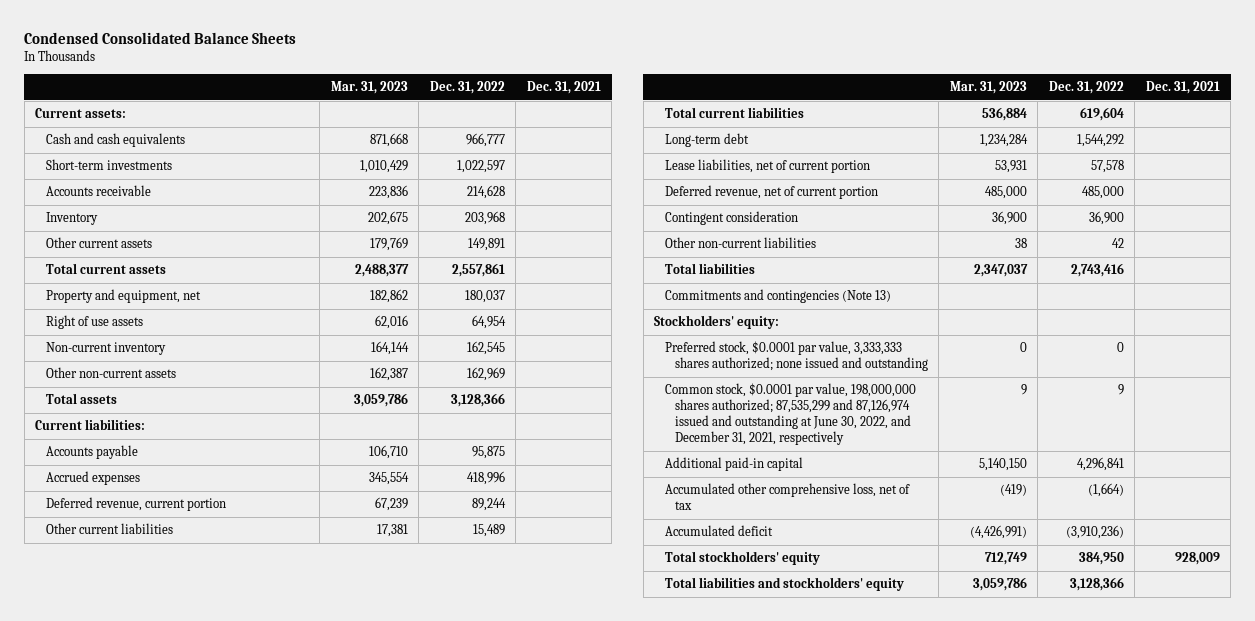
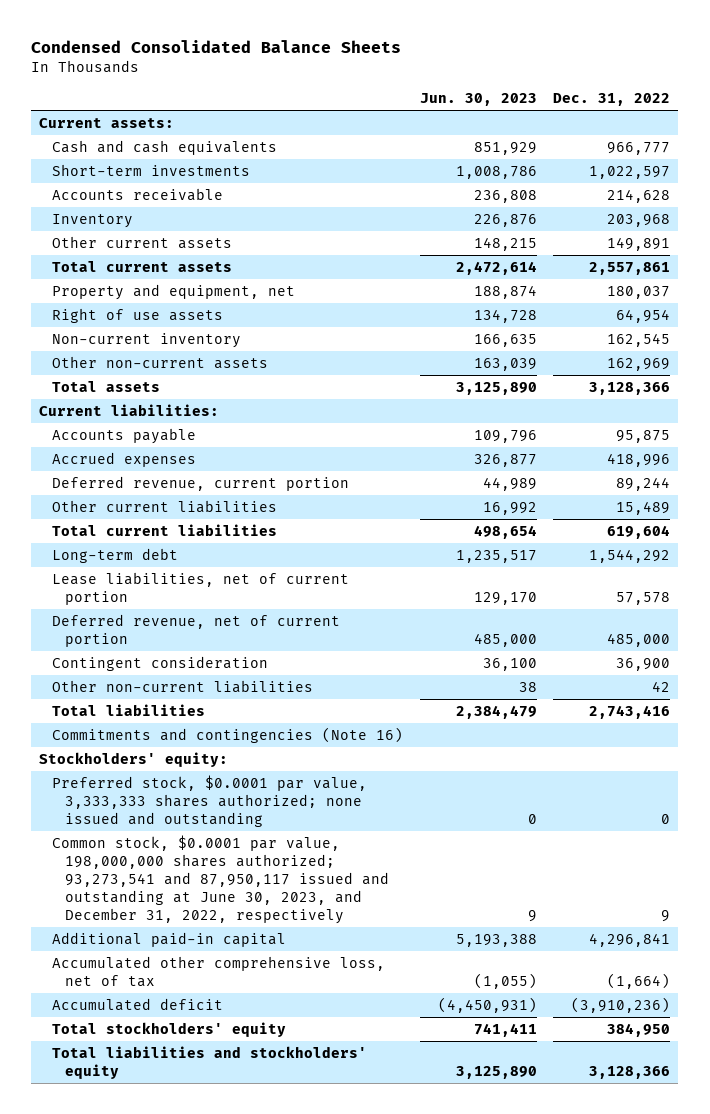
[330,81,408,95] Mar. 31, 2023 -> none
[526,81,601,95] Dec. 31, 2021 -> none
none -> [419,93,537,107] Jun. 30, 2023
[664,289,891,304] Commitments and contingencies (Note 13) -> [52,727,404,744] Commitments and contingencies (Note 16)
[664,383,916,446] Common stock, $0.0001 par value, 198,000,000 shares authorized; 87,535,299 and 87,126,974 issued and outstanding at June 30, 2022, and December 31, 2021, respectively -> [52,835,390,924] Common stock, $0.0001 par value, 198,000,000 shares authorized; 93,273,541 and 87,950,117 issued and outstanding at June 30, 2023, and December 31, 2022, respectively

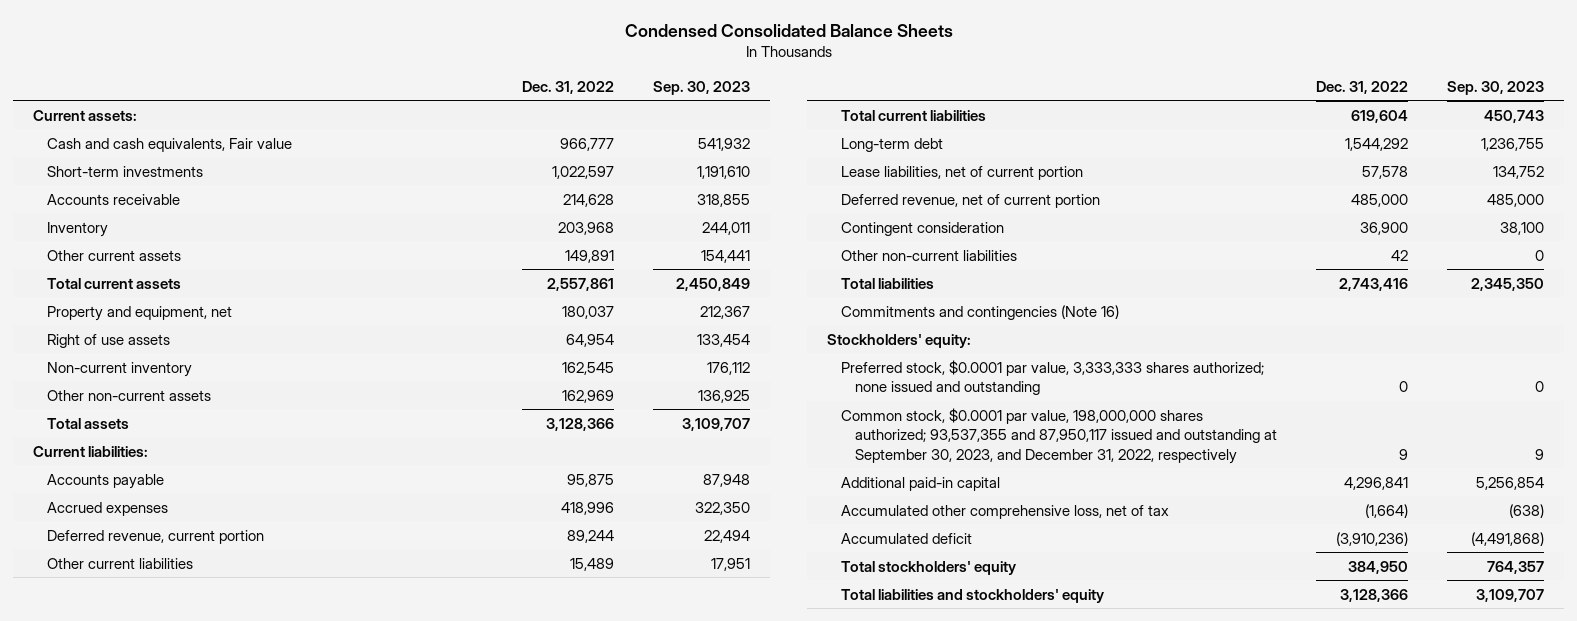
[419,93,537,107] Jun. 30, 2023 -> none
none -> [653,80,751,95] Sep. 30, 2023
[52,140,278,156] Cash and cash equivalents -> [46,137,292,152] Cash and cash equivalents, Fair value
[52,835,390,924] Common stock, $0.0001 par value, 198,000,000 shares authorized; 93,273,541 and 87,950,117 issued and outstanding at June 30, 2023, and December 31, 2022, respectively -> [841,407,1278,464] Common stock, $0.0001 par value, 198,000,000 shares authorized; 93,537,355 and 87,950,117 issued and outstanding at September 30, 2023, and December 31, 2022, respectively

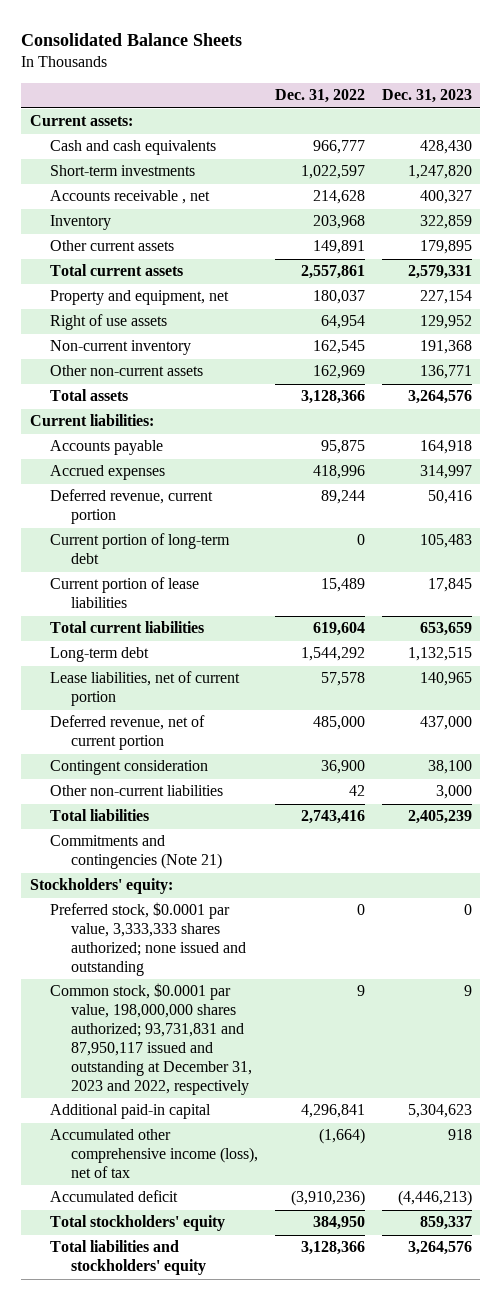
[624,23,953,37] Condensed Consolidated Balance Sheets -> [21,32,243,46] Consolidated Balance Sheets
[653,80,751,95] Sep. 30, 2023 -> none
none -> [381,89,472,104] Dec. 31, 2023
[46,137,292,152] Cash and cash equivalents, Fair value -> [50,140,217,156] Cash and cash equivalents
[46,193,180,205] Accounts receivable -> [50,190,211,205] Accounts receivable , net
none -> [50,533,231,565] Current portion of long-term debt
[46,557,193,569] Other current liabilities -> [50,577,200,609] Current portion of lease liabilities
[841,304,1120,320] Commitments and contingencies (Note 16) -> [50,835,222,870] Commitments and contingencies (Note 21)
[841,407,1278,464] Common stock, $0.0001 par value, 198,000,000 shares authorized; 93,537,355 and 87,950,117 issued and outstanding at September 30, 2023, and December 31, 2022, respectively -> [50,983,252,1095] Common stock, $0.0001 par value, 198,000,000 shares authorized; 93,731,831 and 87,950,117 issued and outstanding at December 31, 2023 and 2022, respectively
[841,504,1170,519] Accumulated other comprehensive loss, net of tax -> [50,1129,258,1179] Accumulated other comprehensive income (loss), net of tax

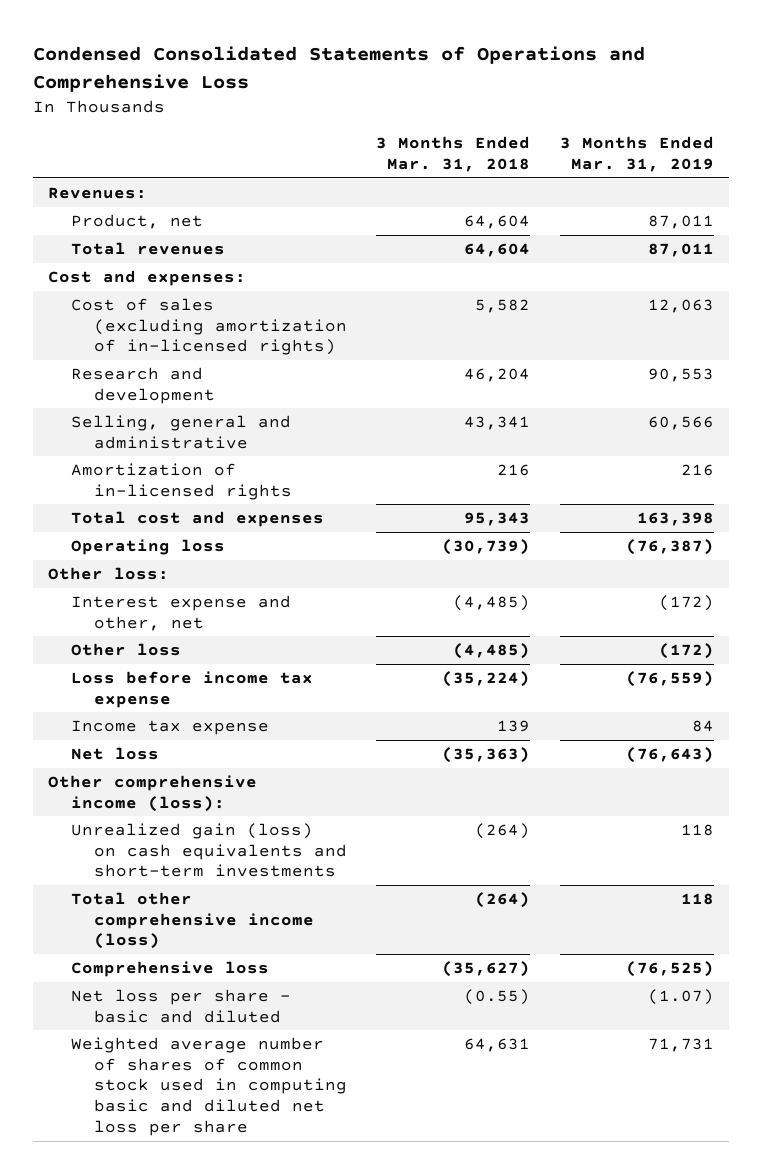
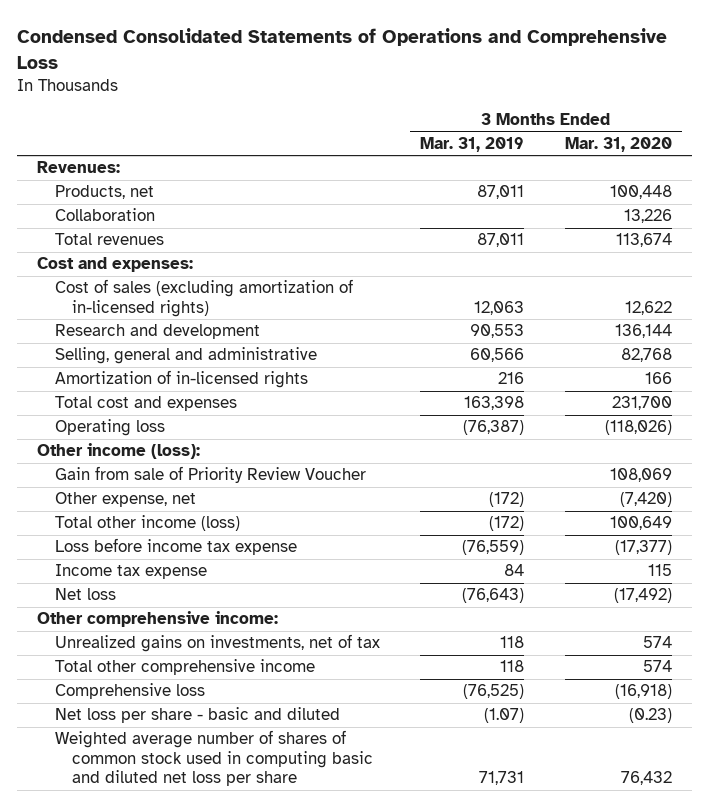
[376,136,531,173] 3 Months Ended Mar. 31, 2018 -> none
none -> [564,136,672,152] Mar. 31, 2020
[70,213,203,229] Product, net -> [54,185,154,200] Products, net
none -> [54,208,155,222] Collaboration
[47,566,169,580] Other loss: -> [37,443,201,460] Other income (loss):
none -> [54,466,366,484] Gain from sale of Priority Review Voucher
[70,594,291,631] Interest expense and other, net -> [54,492,196,508] Other expense, net
[70,642,181,656] Other loss -> [54,515,240,532] Total other income (loss)
[47,774,257,812] Other comprehensive income (loss): -> [37,611,279,628] Other comprehensive income:
[70,822,347,878] Unrealized gain (loss) on cash equivalents and short-term investments -> [54,634,380,653] Unrealized gains on investments, net of tax
[70,891,314,950] Total other comprehensive income (loss) -> [54,659,315,676] Total other comprehensive income

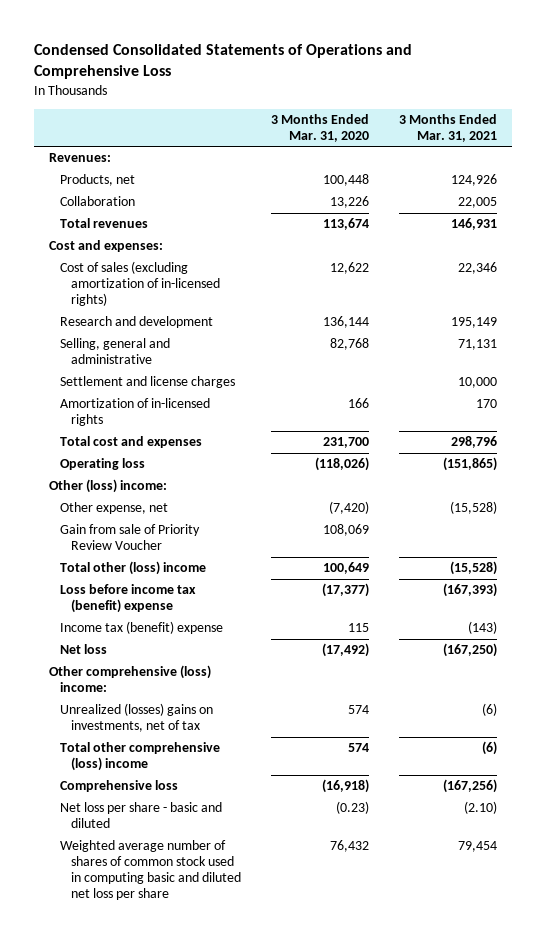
[420,136,525,152] Mar. 31, 2019 -> none
none -> [399,113,498,142] 3 Months Ended Mar. 31, 2021
none -> [59,376,235,389] Settlement and license charges
[37,443,201,460] Other income (loss): -> [48,479,167,494] Other (loss) income:
[54,466,366,484] Gain from sale of Priority Review Voucher -> [59,524,200,551] Gain from sale of Priority Review Voucher
[54,515,240,532] Total other income (loss) -> [59,561,206,576] Total other (loss) income
[54,538,297,556] Loss before income tax expense -> [59,584,196,614] Loss before income tax (benefit) expense
[54,564,207,580] Income tax expense -> [59,621,223,635] Income tax (benefit) expense
[37,611,279,628] Other comprehensive income: -> [48,665,211,693] Other comprehensive (loss) income:
[54,634,380,653] Unrealized gains on investments, net of tax -> [59,703,213,733] Unrealized (losses) gains on investments, net of tax
[54,659,315,676] Total other comprehensive income -> [59,742,220,772] Total other comprehensive (loss) income

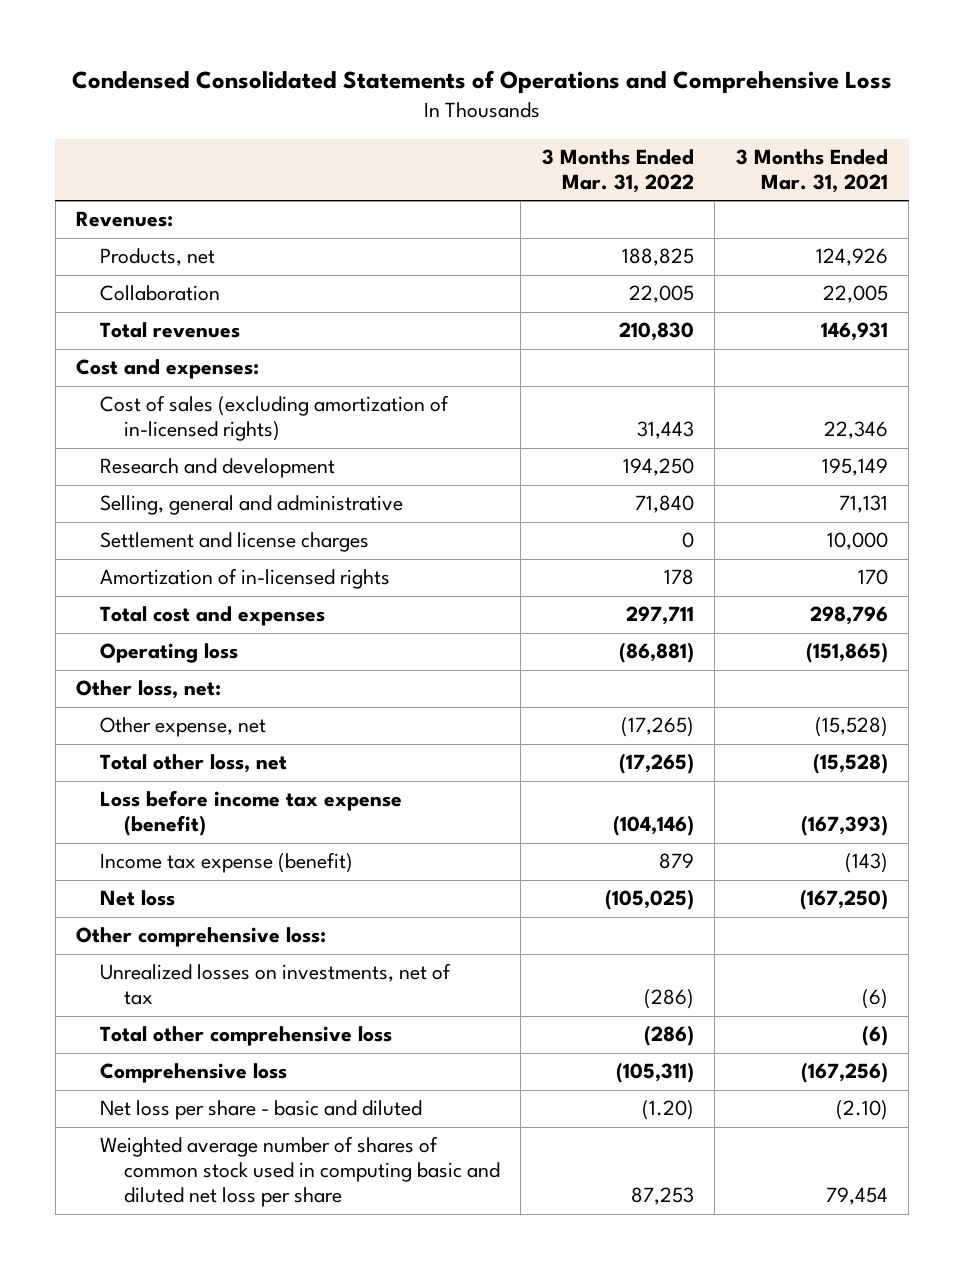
[270,113,369,142] 3 Months Ended Mar. 31, 2020 -> none
none -> [541,149,694,194] 3 Months Ended Mar. 31, 2022
[48,479,167,494] Other (loss) income: -> [76,680,222,700] Other loss, net:
[59,524,200,551] Gain from sale of Priority Review Voucher -> none
[59,561,206,576] Total other (loss) income -> [99,754,287,774] Total other loss, net
[59,584,196,614] Loss before income tax (benefit) expense -> [99,790,402,837] Loss before income tax expense (benefit)
[59,621,223,635] Income tax (benefit) expense -> [99,852,353,874] Income tax expense (benefit)
[48,665,211,693] Other comprehensive (loss) income: -> [76,927,327,948] Other comprehensive loss:
[59,703,213,733] Unrealized (losses) gains on investments, net of tax -> [99,963,451,1006] Unrealized losses on investments, net of tax
[59,742,220,772] Total other comprehensive (loss) income -> [99,1026,392,1047] Total other comprehensive loss

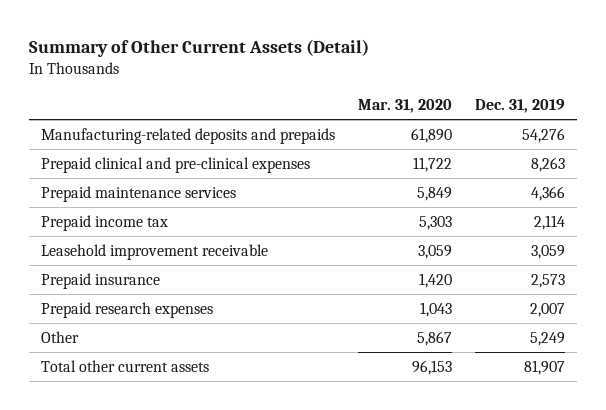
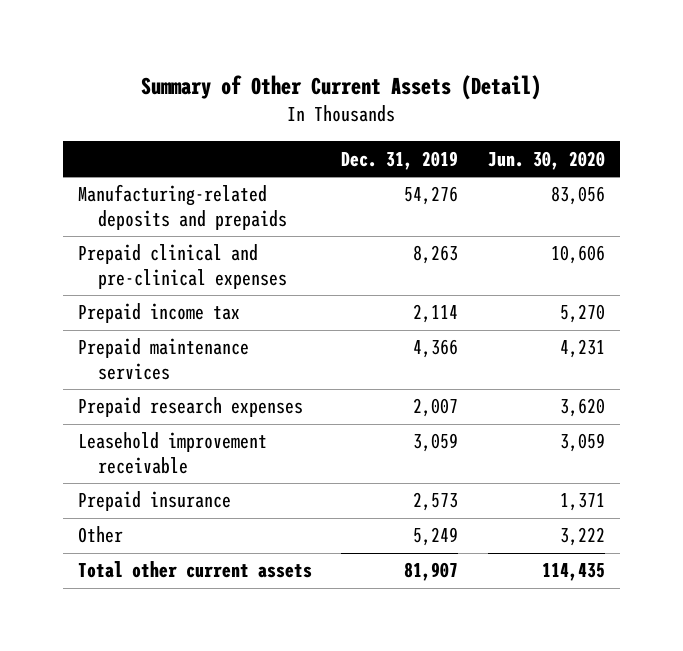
[357,99,452,114] Mar. 31, 2020 -> none
none -> [487,150,605,170] Jun. 30, 2020
[40,185,236,202] Prepaid maintenance services -> [77,338,249,380] Prepaid maintenance services
[40,301,213,318] Prepaid research expenses -> [77,397,303,418] Prepaid research expenses

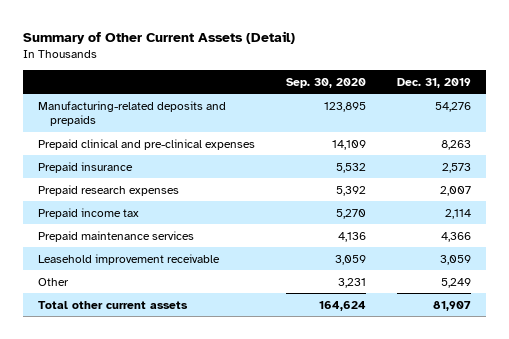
[487,150,605,170] Jun. 30, 2020 -> none
none -> [285,78,366,89] Sep. 30, 2020
[77,491,231,512] Prepaid insurance -> [38,161,134,173] Prepaid insurance
[77,397,303,418] Prepaid research expenses -> [38,184,180,196] Prepaid research expenses

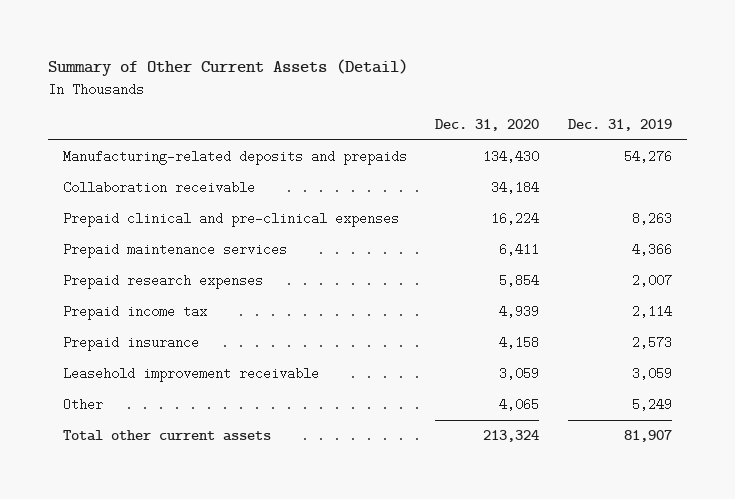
[285,78,366,89] Sep. 30, 2020 -> none
none -> [435,119,540,132] Dec. 31, 2020
none -> [62,181,255,195] Collaboration receivable
[38,230,195,242] Prepaid maintenance services -> [62,243,287,259] Prepaid maintenance services
[38,161,134,173] Prepaid insurance -> [62,336,199,352] Prepaid insurance

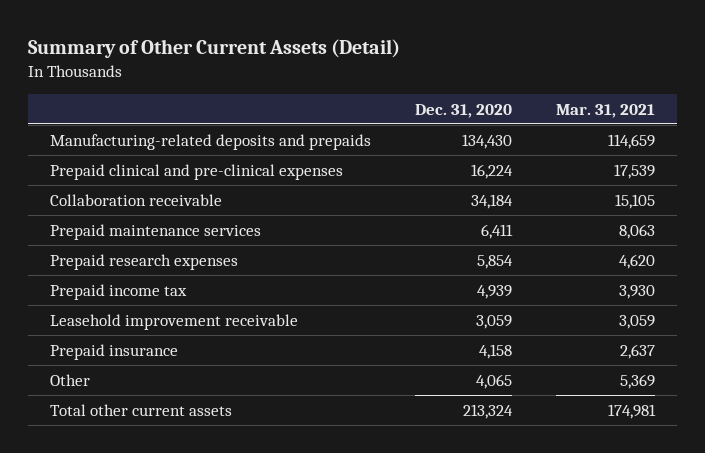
[568,119,673,132] Dec. 31, 2019 -> none
none -> [555,103,655,118] Mar. 31, 2021
[62,181,255,195] Collaboration receivable -> [50,193,223,206] Collaboration receivable
[62,336,199,352] Prepaid insurance -> [50,343,179,360] Prepaid insurance

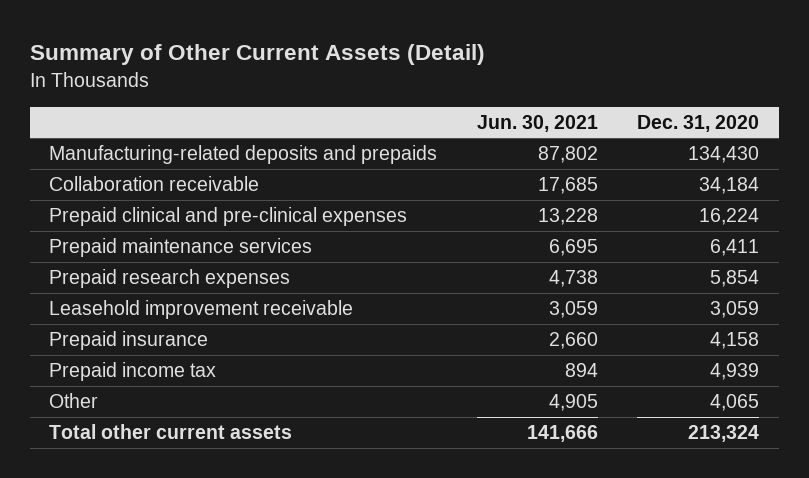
[555,103,655,118] Mar. 31, 2021 -> none
none -> [476,114,598,132] Jun. 30, 2021
[50,163,344,180] Prepaid clinical and pre-clinical expenses -> [49,207,408,227] Prepaid clinical and pre-clinical expenses
[50,283,188,300] Prepaid income tax -> [49,362,217,382] Prepaid income tax

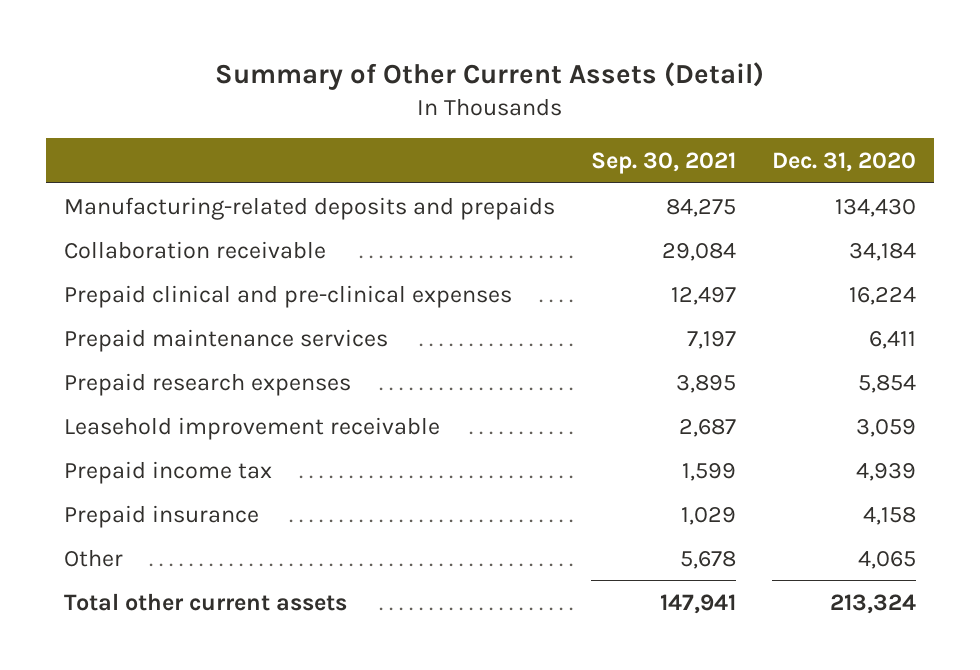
[476,114,598,132] Jun. 30, 2021 -> none
none -> [590,152,736,175] Sep. 30, 2021
[49,331,209,351] Prepaid insurance -> [63,504,259,528] Prepaid insurance

